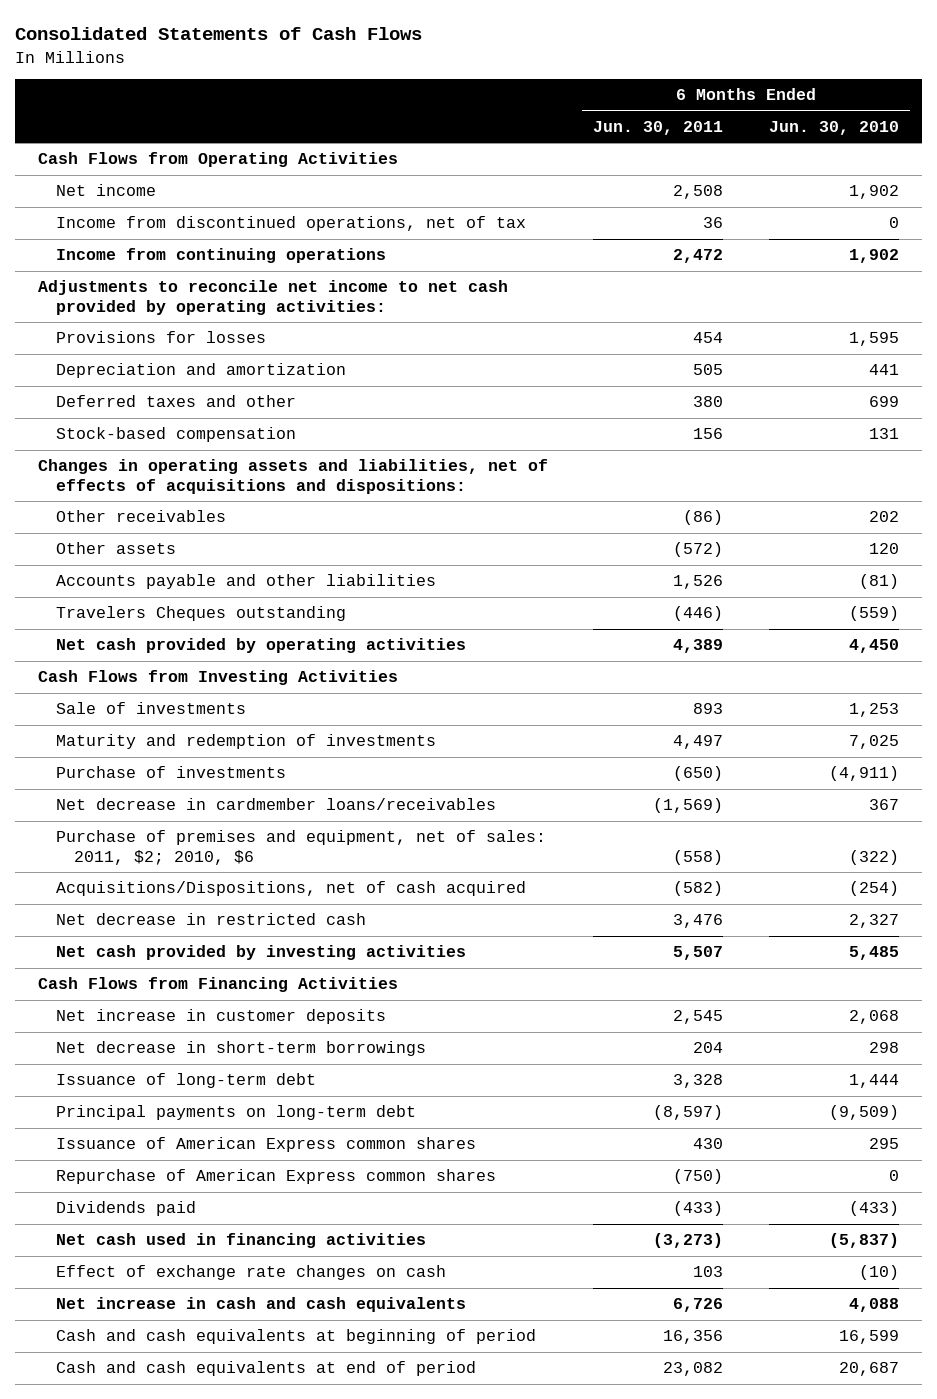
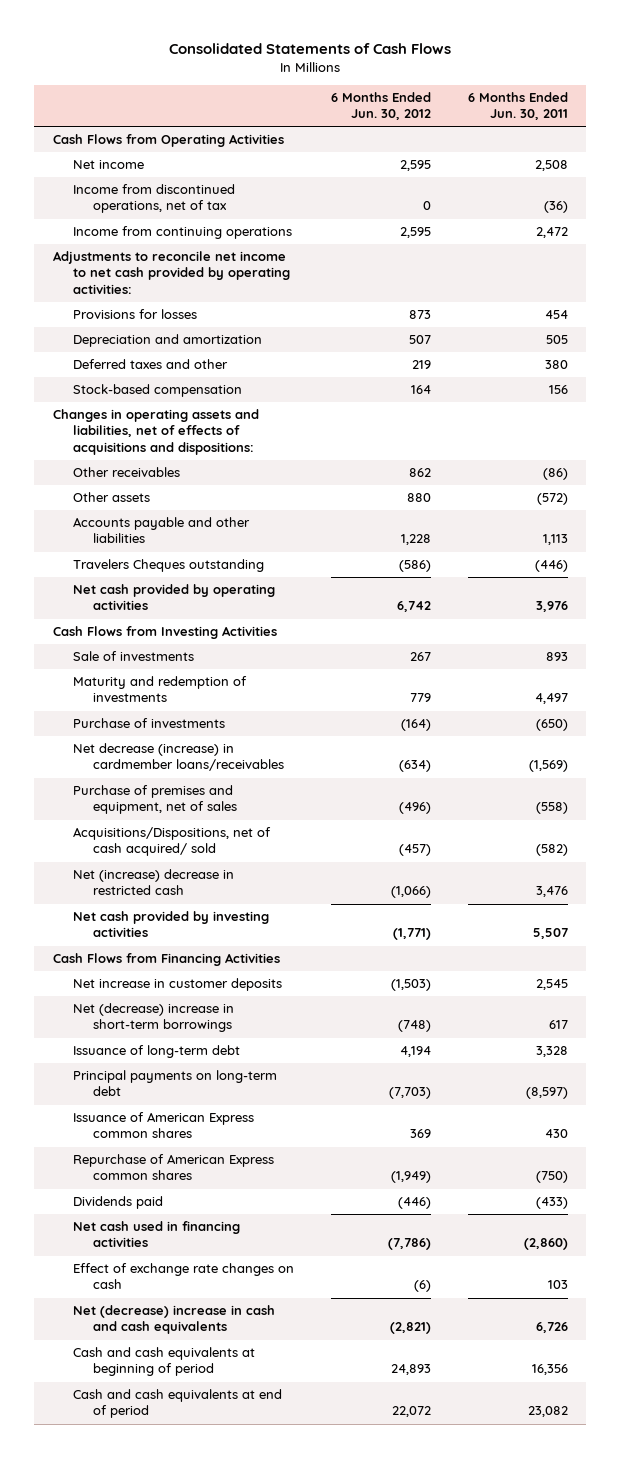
[768,120,899,135] Jun. 30, 2010 -> none
none -> [330,91,431,121] 6 Months Ended Jun. 30, 2012
[703,217,724,229] 36 -> [543,201,568,214] (36)
[673,575,724,590] 1,526 -> [542,534,568,546] 1,113
[673,639,724,654] 4,389 -> [535,601,568,613] 3,976
[56,798,497,811] Net decrease in cardmember loans/receivables -> [72,743,285,772] Net decrease (increase) in cardmember loans/receivables
[56,830,547,865] Purchase of premises and equipment, net of sales: 2011, $2; 2010, $6 -> [72,785,238,815] Purchase of premises and equipment, net of sales
[56,881,527,897] Acquisitions/Dispositions, net of cash acquired -> [72,827,271,857] Acquisitions/Dispositions, net of cash acquired/ sold
[56,913,367,926] Net decrease in restricted cash -> [72,869,234,896] Net (increase) decrease in restricted cash
[56,1041,427,1057] Net decrease in short-term borrowings -> [72,1003,234,1033] Net (decrease) increase in short-term borrowings
[693,1042,724,1054] 204 -> [548,1020,568,1030] 617
[653,1233,724,1249] (3,273) -> [523,1238,568,1251] (2,860)
[56,1297,467,1313] Net increase in cash and cash equivalents -> [72,1305,275,1335] Net (decrease) increase in cash and cash equivalents

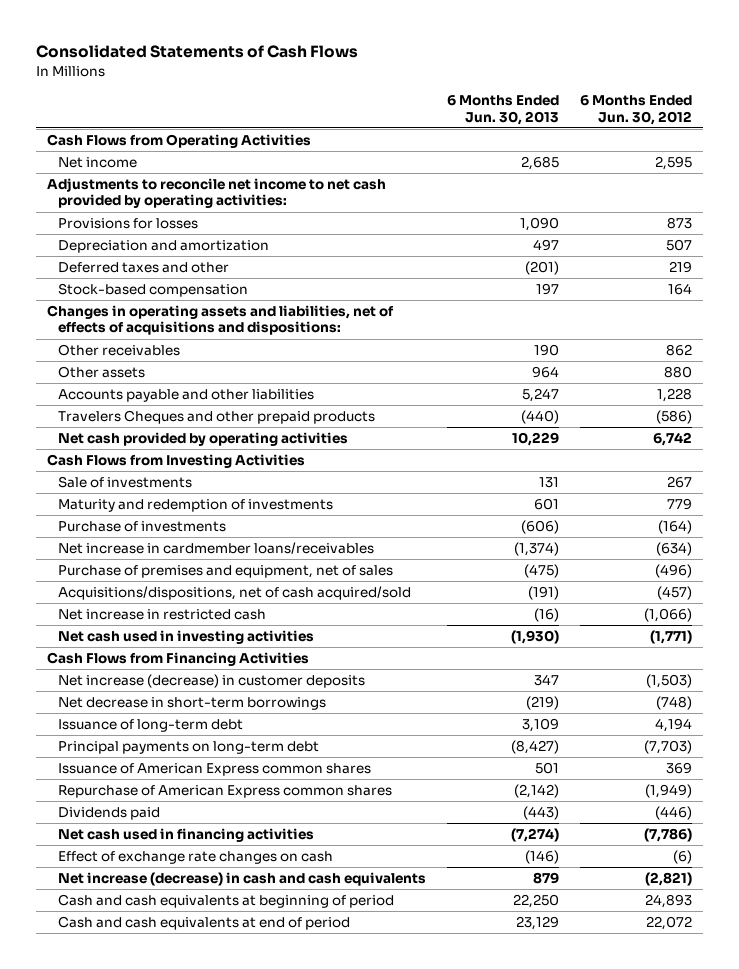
[467,91,568,121] 6 Months Ended Jun. 30, 2011 -> none
none -> [447,95,560,125] 6 Months Ended Jun. 30, 2013
[72,184,235,214] Income from discontinued operations, net of tax -> none
[72,226,292,240] Income from continuing operations -> none
[72,559,264,573] Travelers Cheques outstanding -> [57,410,375,425] Travelers Cheques and other prepaid products
[72,743,285,772] Net decrease (increase) in cardmember loans/receivables -> [57,542,374,555] Net increase in cardmember loans/receivables
[72,827,271,857] Acquisitions/Dispositions, net of cash acquired/ sold -> [57,586,411,601] Acquisitions/dispositions, net of cash acquired/sold
[72,869,234,896] Net (increase) decrease in restricted cash -> [57,609,266,621] Net increase in restricted cash
[72,911,269,938] Net cash provided by investing activities -> [57,630,314,645] Net cash used in investing activities
[72,978,282,992] Net increase in customer deposits -> [57,674,365,689] Net increase (decrease) in customer deposits
[72,1003,234,1033] Net (decrease) increase in short-term borrowings -> [57,697,326,711] Net decrease in short-term borrowings
[72,1305,275,1335] Net (decrease) increase in cash and cash equivalents -> [57,872,426,887] Net increase (decrease) in cash and cash equivalents

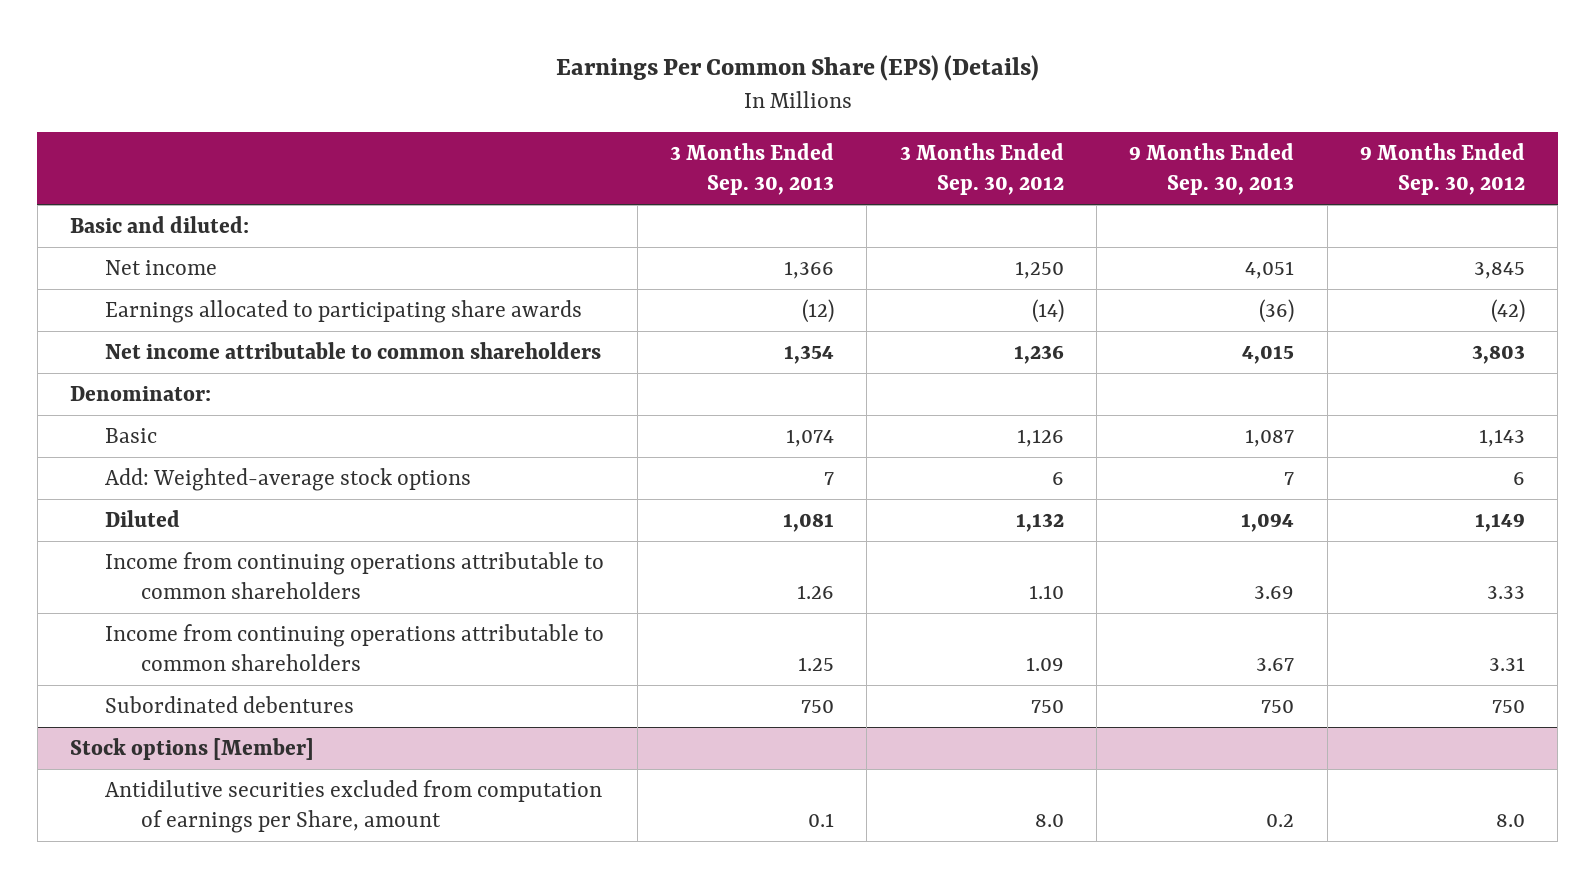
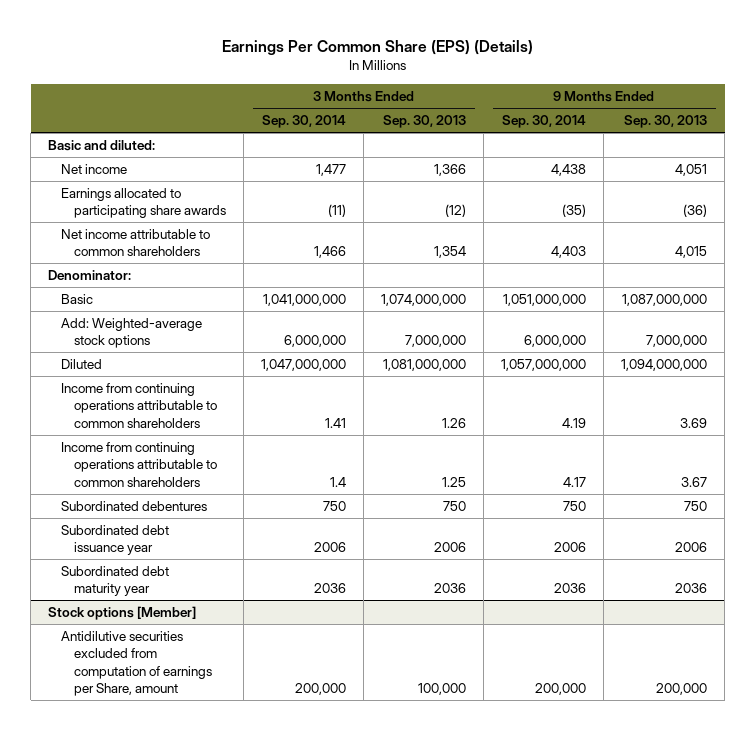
[899,143,1064,196] 3 Months Ended Sep. 30, 2012 -> none
[1359,143,1525,196] 9 Months Ended Sep. 30, 2012 -> none
none -> [262,115,347,129] Sep. 30, 2014
none -> [502,115,587,129] Sep. 30, 2014
[786,428,835,447] 1,074 -> [381,294,467,307] 1,074,000,000
[1245,428,1295,447] 1,087 -> [622,294,708,307] 1,087,000,000
[824,471,835,485] 7 -> [405,335,467,348] 7,000,000
[1284,471,1295,485] 7 -> [646,335,708,348] 7,000,000
[783,512,835,532] 1,081 -> [383,359,467,372] 1,081,000,000
[1241,512,1295,532] 1,094 -> [621,359,708,372] 1,094,000,000
none -> [61,525,170,556] Subordinated debt issuance year
none -> [61,566,170,597] Subordinated debt maturity year
[808,812,835,827] 0.1 -> [418,682,467,695] 100,000
[1266,813,1295,827] 0.2 -> [656,682,708,695] 200,000

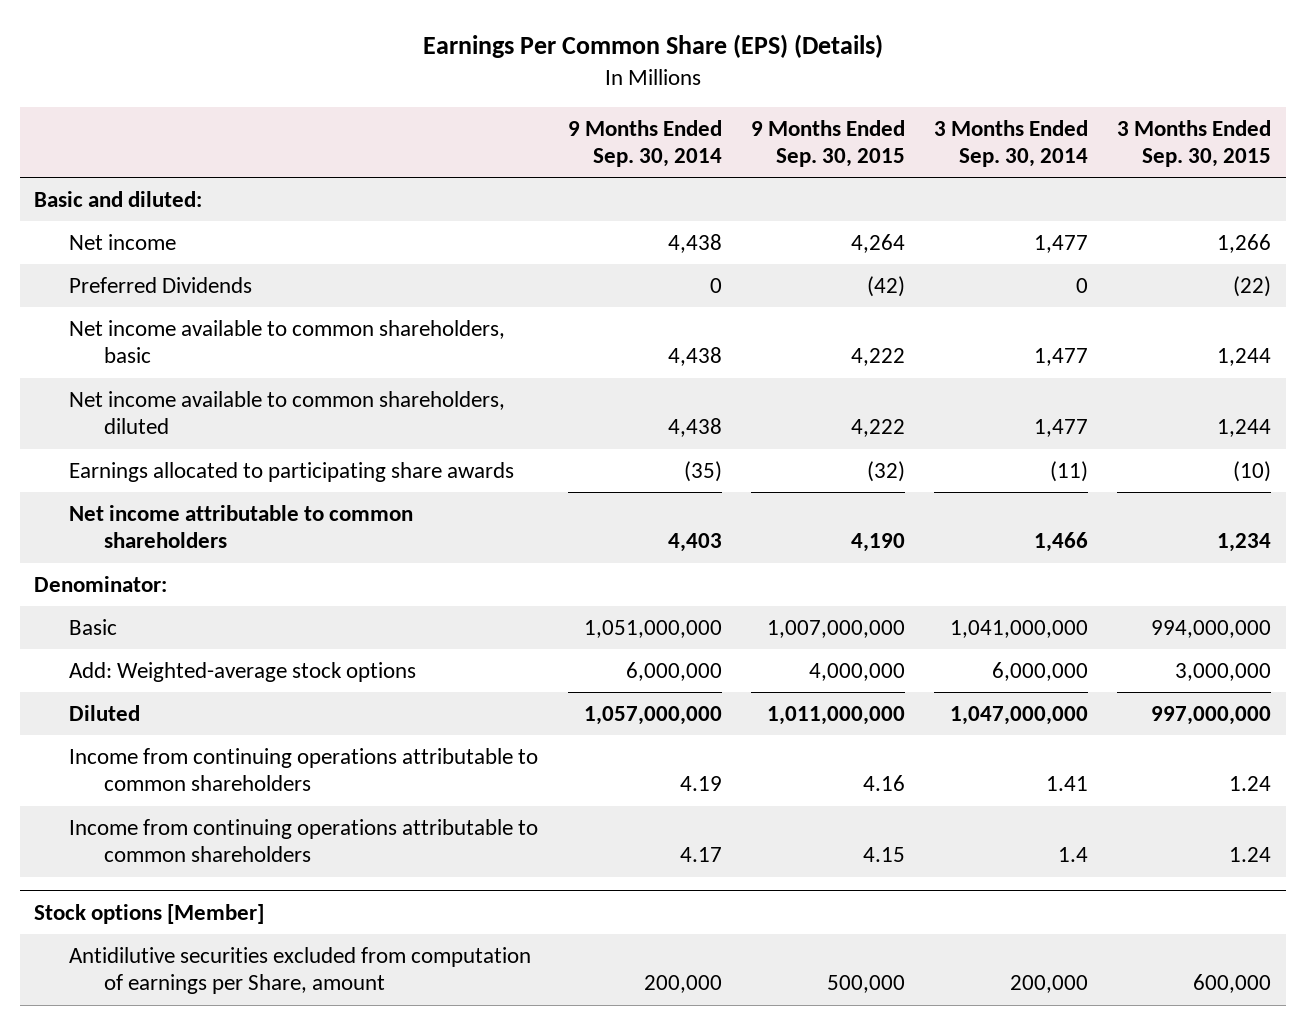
[383,115,467,129] Sep. 30, 2013 -> none
[624,115,708,129] Sep. 30, 2013 -> none
none -> [750,119,905,168] 9 Months Ended Sep. 30, 2015
none -> [1117,119,1272,168] 3 Months Ended Sep. 30, 2015
none -> [69,276,253,293] Preferred Dividends
none -> [69,319,506,364] Net income available to common shareholders, basic
none -> [69,390,506,435] Net income available to common shareholders, diluted
[61,501,208,512] Subordinated debentures -> none
[61,525,170,556] Subordinated debt issuance year -> none
[61,566,170,597] Subordinated debt maturity year -> none

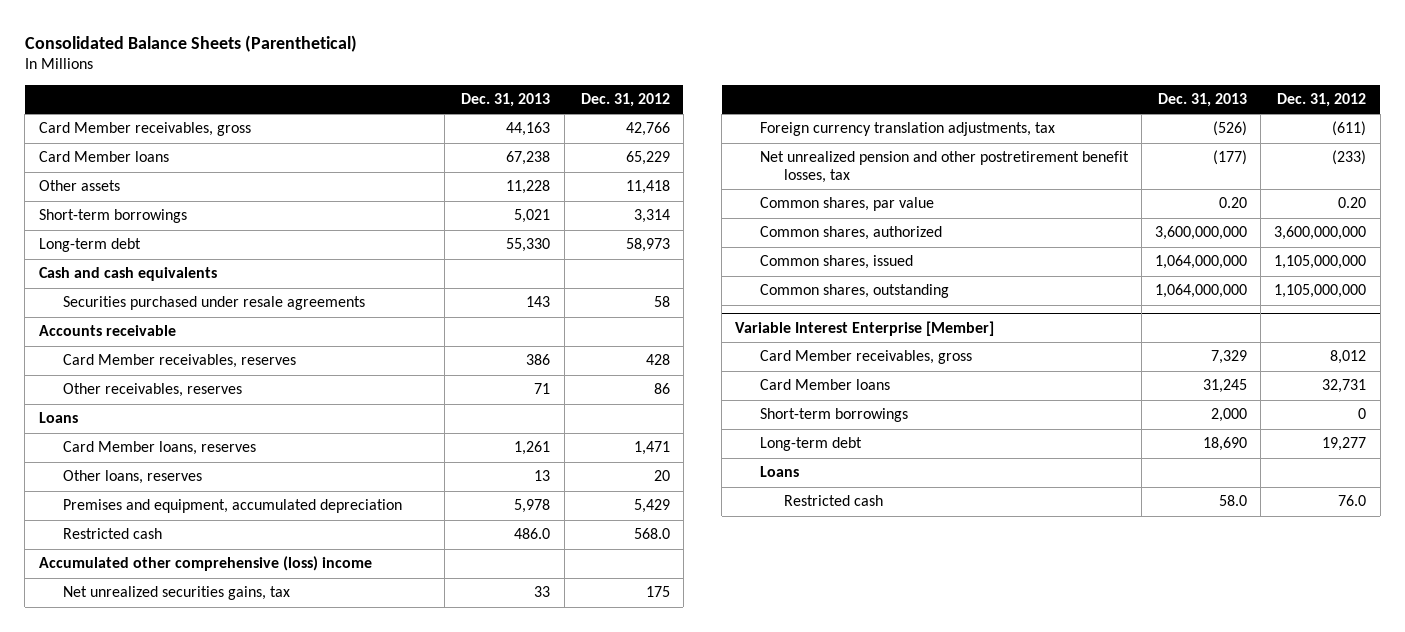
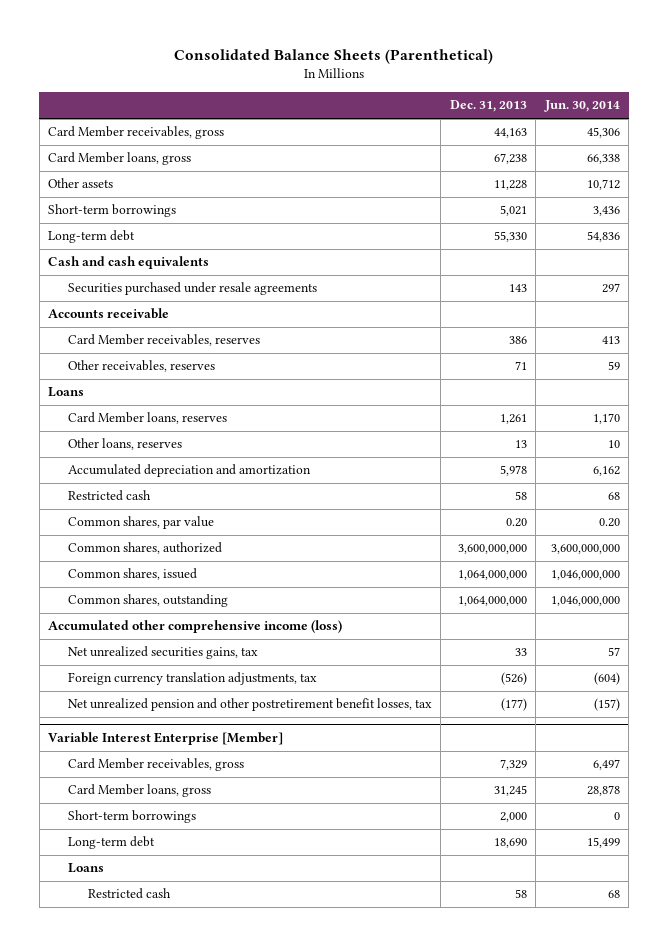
[580,93,670,108] Dec. 31, 2012 -> none
none -> [543,100,620,113] Jun. 30, 2014
[38,151,169,163] Card Member loans -> [48,152,192,166] Card Member loans, gross
[38,556,372,572] Accumulated other comprehensive (loss) income -> none
[62,499,402,514] Premises and equipment, accumulated depreciation -> [67,464,311,478] Accumulated depreciation and amortization
[514,528,551,540] 486.0 -> [514,491,527,501] 58
none -> [48,620,343,634] Accumulated other comprehensive income (loss)
[62,586,290,601] Net unrealized securities gains, tax -> [67,646,258,660] Net unrealized securities gains, tax
[759,122,1055,137] Foreign currency translation adjustments, tax -> [67,672,317,686] Foreign currency translation adjustments, tax
[759,151,1129,183] Net unrealized pension and other postretirement benefit losses, tax -> [67,698,432,712] Net unrealized pension and other postretirement benefit losses, tax
[759,379,890,391] Card Member loans -> [67,784,211,798] Card Member loans, gross
[1219,495,1248,507] 58.0 -> [514,889,527,899] 58

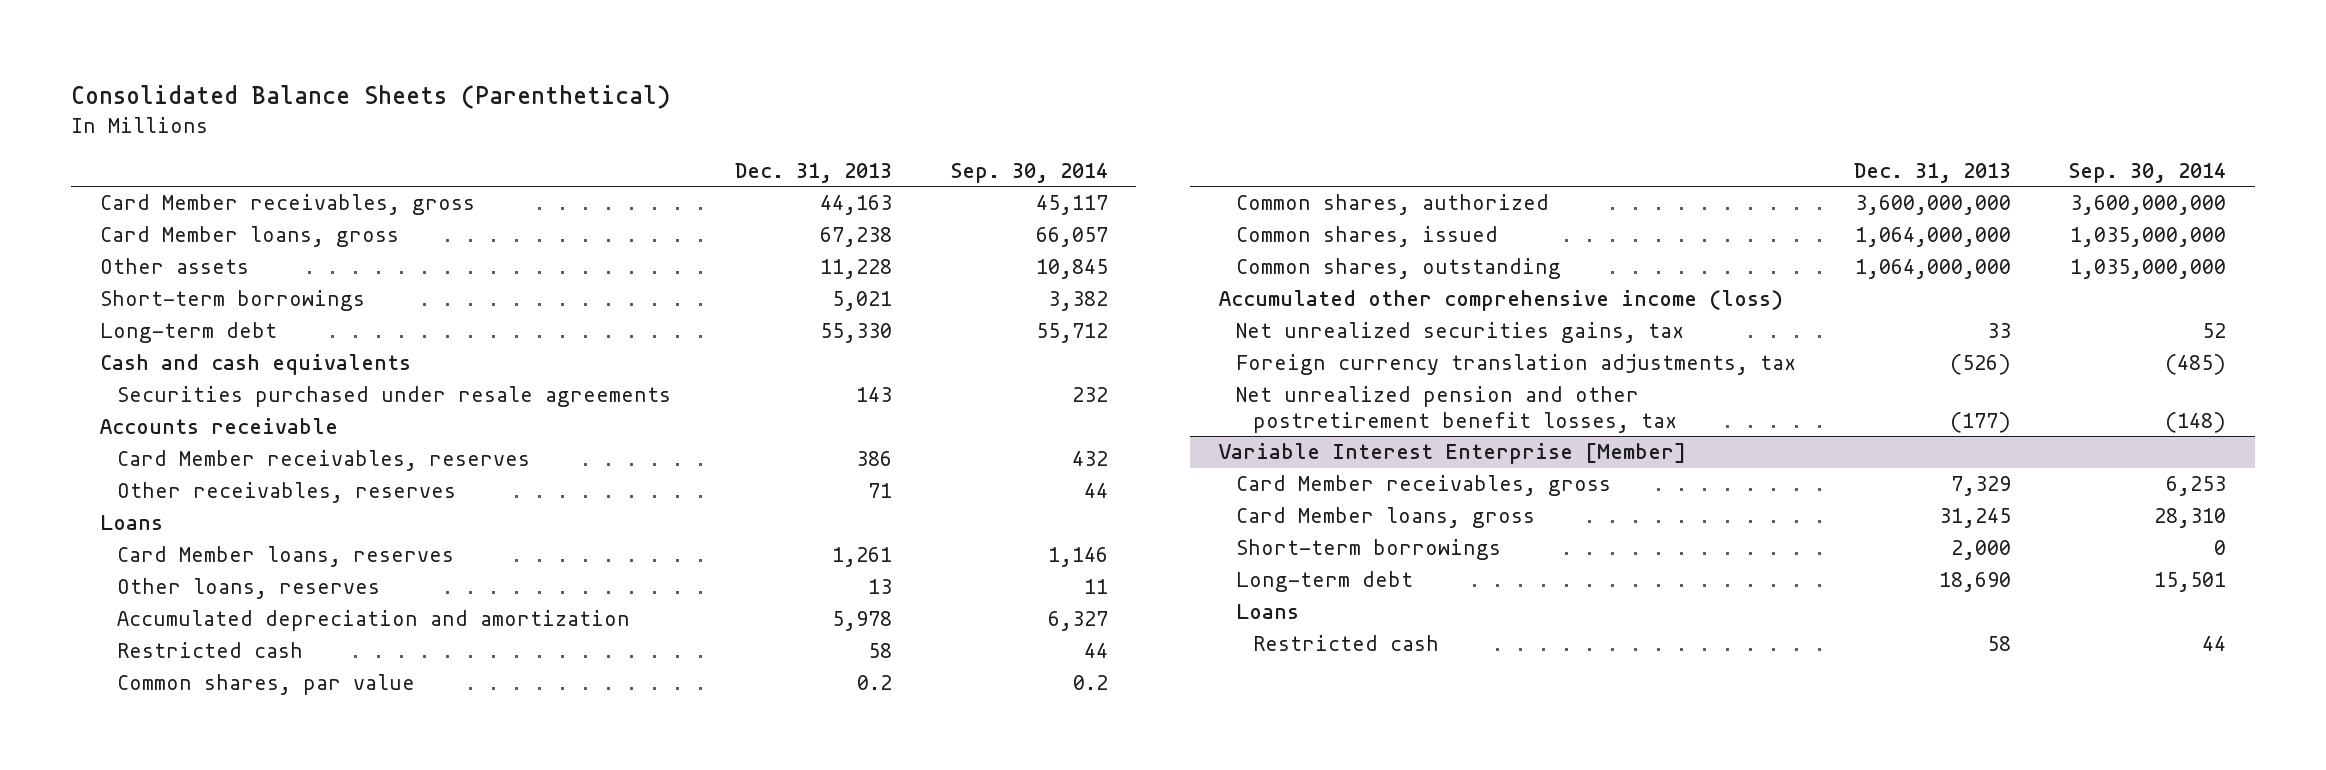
[543,100,620,113] Jun. 30, 2014 -> none
none -> [949,162,1108,183] Sep. 30, 2014
[505,518,527,528] 0.20 -> [856,675,892,691] 0.2

